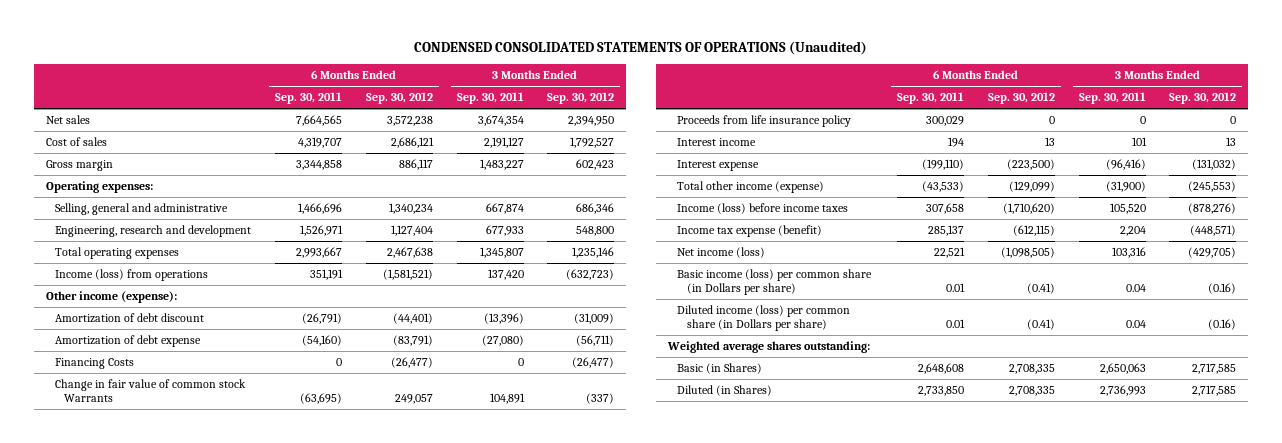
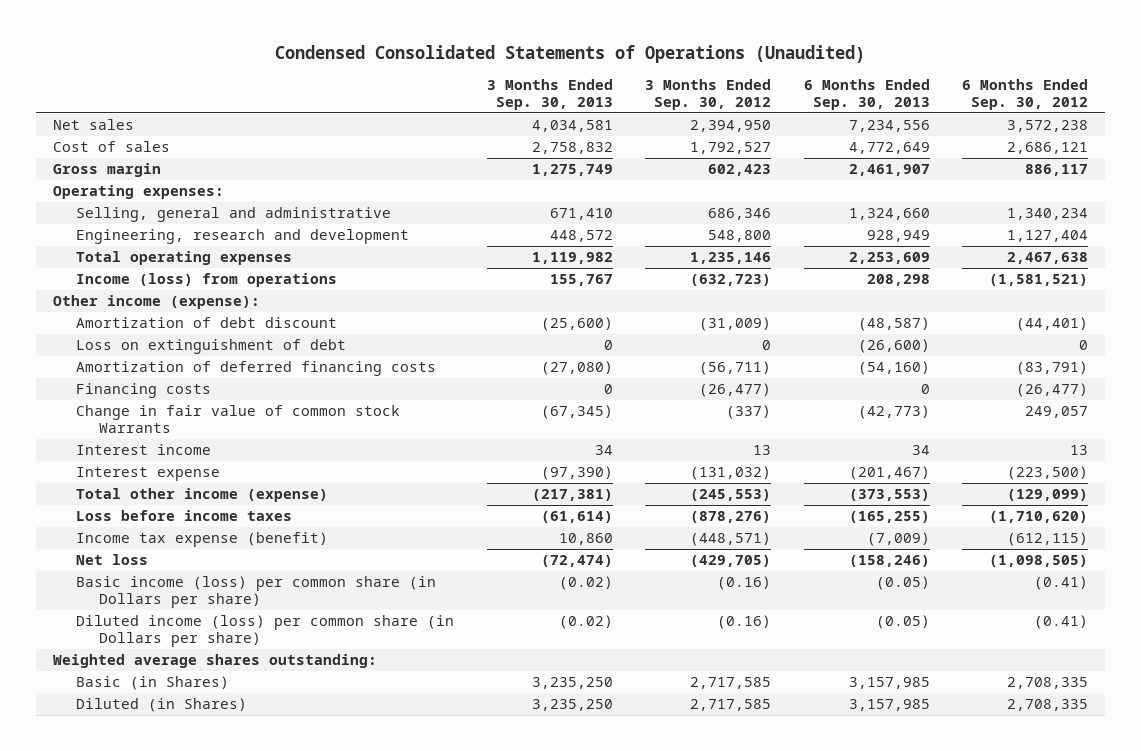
[414,41,868,56] CONDENSED CONSOLIDATED STATEMENTS OF OPERATIONS (Unaudited) -> [275,45,866,64] Condensed Consolidated Statements of Operations (Unaudited)
[274,92,342,105] Sep. 30, 2011 -> none
[456,92,524,105] Sep. 30, 2011 -> none
none -> [486,79,613,111] 3 Months Ended Sep. 30, 2013
none -> [803,79,930,111] 6 Months Ended Sep. 30, 2013
none -> [75,339,346,355] Loss on extinguishment of debt
[55,335,202,348] Amortization of debt expense -> [75,361,436,377] Amortization of deferred financing costs
[55,358,135,370] Financing Costs -> [75,383,211,399] Financing costs
[677,115,852,128] Proceeds from life insurance policy -> none
[677,203,849,215] Income (loss) before income taxes -> [75,510,292,522] Loss before income taxes
[677,247,766,259] Net income (loss) -> [75,554,148,566] Net loss

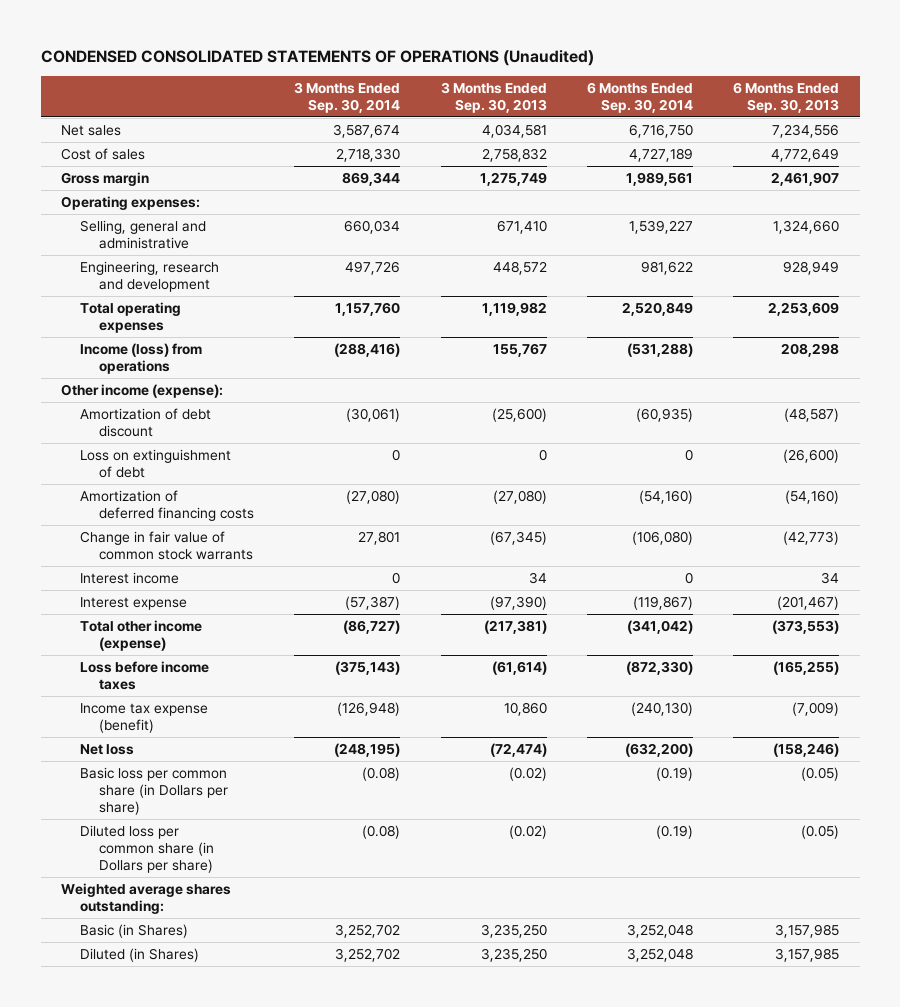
[275,45,866,64] Condensed Consolidated Statements of Operations (Unaudited) -> [40,50,594,67] CONDENSED CONSOLIDATED STATEMENTS OF OPERATIONS (Unaudited)
[645,79,772,111] 3 Months Ended Sep. 30, 2012 -> none
[962,79,1089,111] 6 Months Ended Sep. 30, 2012 -> none
none -> [294,81,401,113] 3 Months Ended Sep. 30, 2014
none -> [587,81,694,113] 6 Months Ended Sep. 30, 2014
[75,383,211,399] Financing costs -> none
[75,405,400,434] Change in fair value of common stock Warrants -> [79,530,254,561] Change in fair value of common stock warrants
[75,576,436,609] Basic income (loss) per common share (in Dollars per share) -> [79,766,229,816] Basic loss per common share (in Dollars per share)
[75,615,454,648] Diluted income (loss) per common share (in Dollars per share) -> [79,824,215,874] Diluted loss per common share (in Dollars per share)

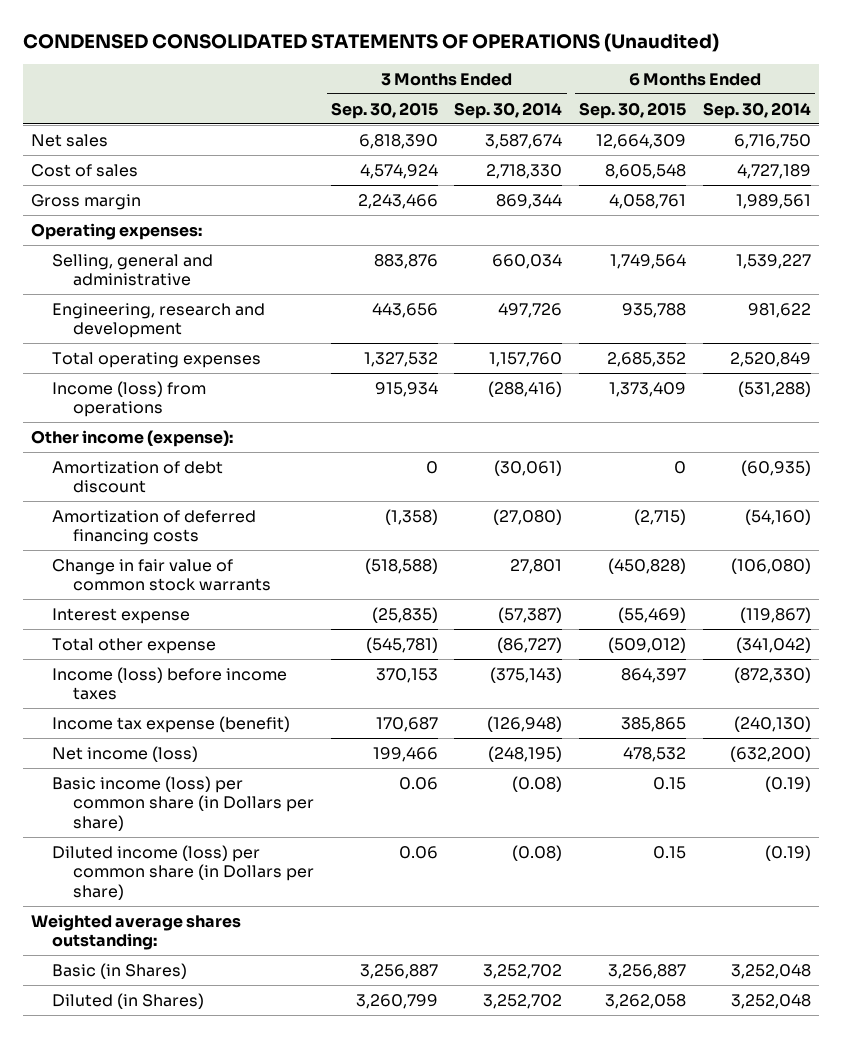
[440,81,547,113] 3 Months Ended Sep. 30, 2013 -> none
[733,81,840,113] 6 Months Ended Sep. 30, 2013 -> none
none -> [330,101,438,119] Sep. 30, 2015
none -> [578,101,686,119] Sep. 30, 2015
[79,448,231,479] Loss on extinguishment of debt -> none
[79,571,179,584] Interest income -> none
[79,619,202,652] Total other income (expense) -> [52,637,217,654] Total other expense
[79,660,209,691] Loss before income taxes -> [52,666,288,701] Income (loss) before income taxes
[79,743,134,755] Net loss -> [52,745,199,762] Net income (loss)
[79,766,229,816] Basic loss per common share (in Dollars per share) -> [52,775,315,831] Basic income (loss) per common share (in Dollars per share)
[79,824,215,874] Diluted loss per common share (in Dollars per share) -> [52,844,315,900] Diluted income (loss) per common share (in Dollars per share)

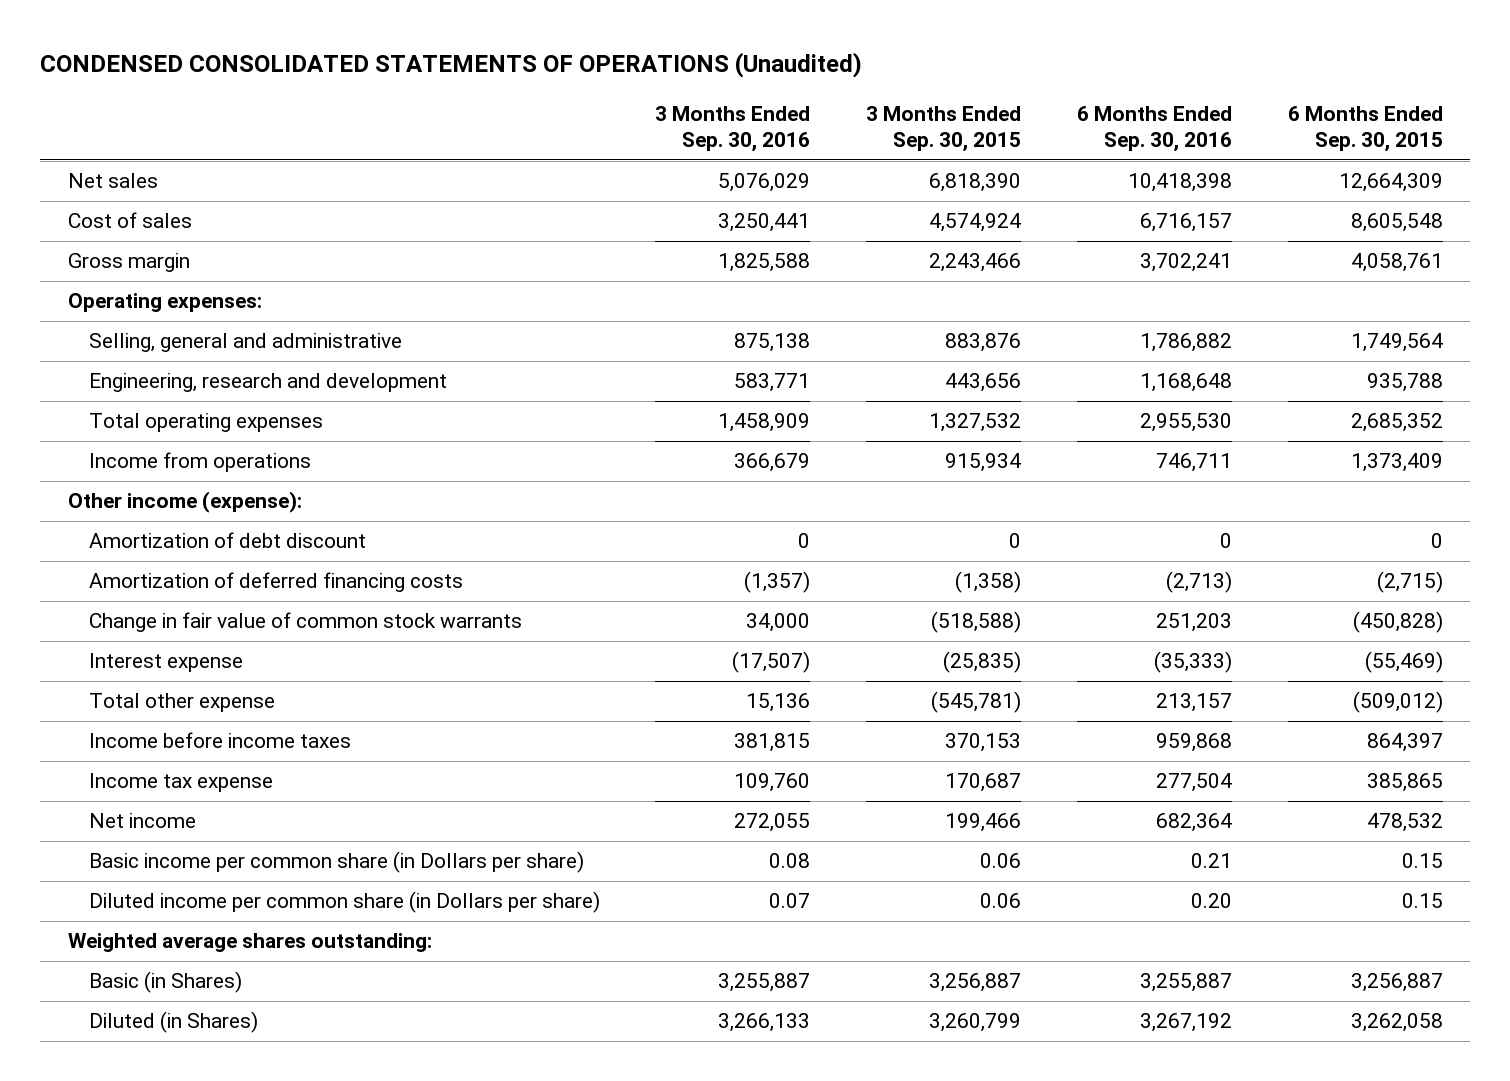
[454,101,563,119] Sep. 30, 2014 -> none
[702,101,811,119] Sep. 30, 2014 -> none
none -> [655,105,811,153] 3 Months Ended Sep. 30, 2016
none -> [1076,105,1232,153] 6 Months Ended Sep. 30, 2016
[52,380,207,418] Income (loss) from operations -> [88,452,311,473] Income from operations
[52,666,288,701] Income (loss) before income taxes -> [88,732,351,749] Income before income taxes
[52,715,291,733] Income tax expense (benefit) -> [88,773,273,793] Income tax expense
[52,745,199,762] Net income (loss) -> [88,813,196,829] Net income
[52,775,315,831] Basic income (loss) per common share (in Dollars per share) -> [88,851,584,874] Basic income per common share (in Dollars per share)
[52,844,315,900] Diluted income (loss) per common share (in Dollars per share) -> [88,891,600,914] Diluted income per common share (in Dollars per share)

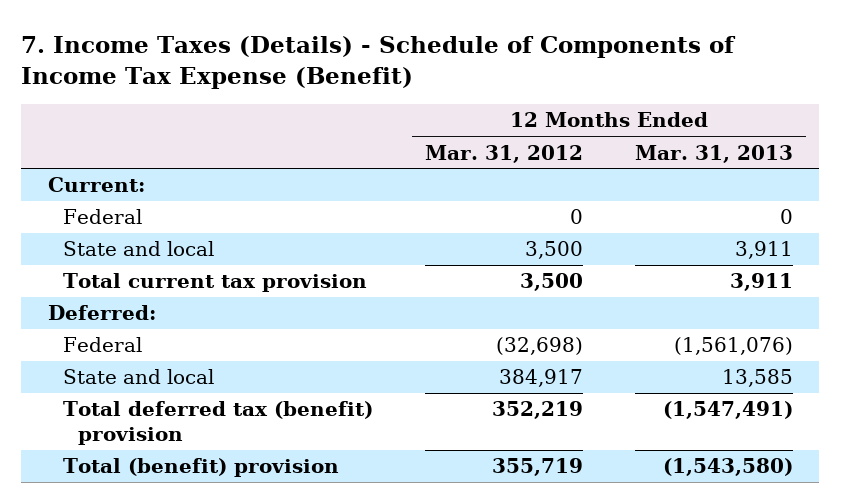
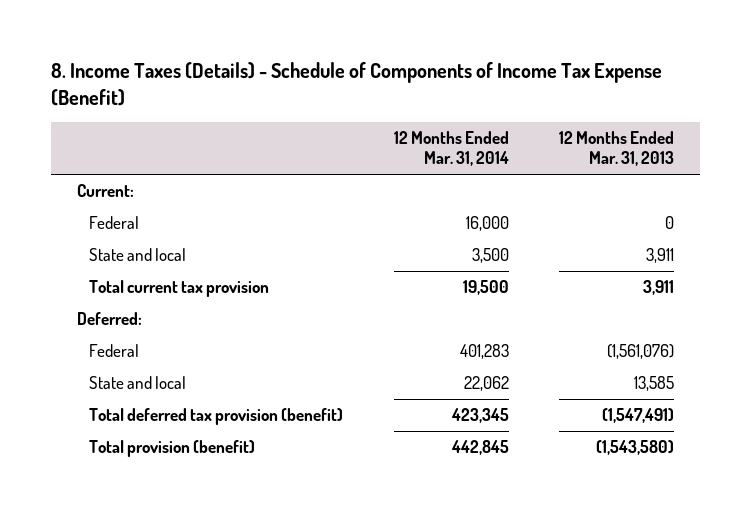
[21,35,737,89] 7. Income Taxes (Details) - Schedule of Components of Income Tax Expense (Benefit) -> [51,62,663,106] 8. Income Taxes (Details) - Schedule of Components of Income Tax Expense (Benefit)
[425,144,584,163] Mar. 31, 2012 -> none
none -> [393,131,509,167] 12 Months Ended Mar. 31, 2014
[62,401,373,446] Total deferred tax (benefit) provision -> [89,408,344,426] Total deferred tax provision (benefit)
[62,458,339,478] Total (benefit) provision -> [89,440,256,458] Total provision (benefit)

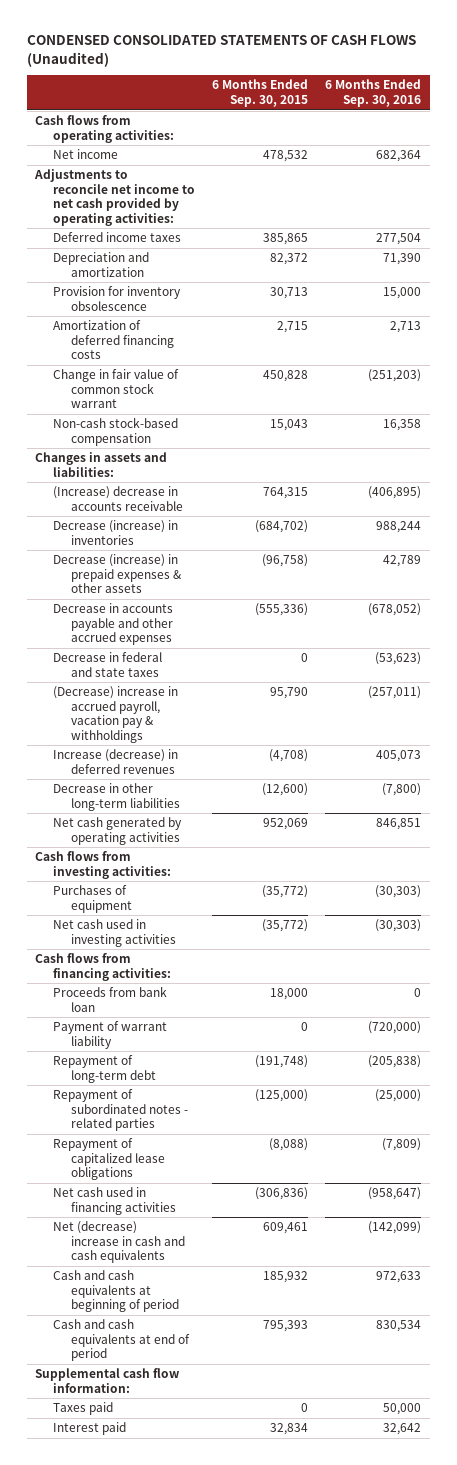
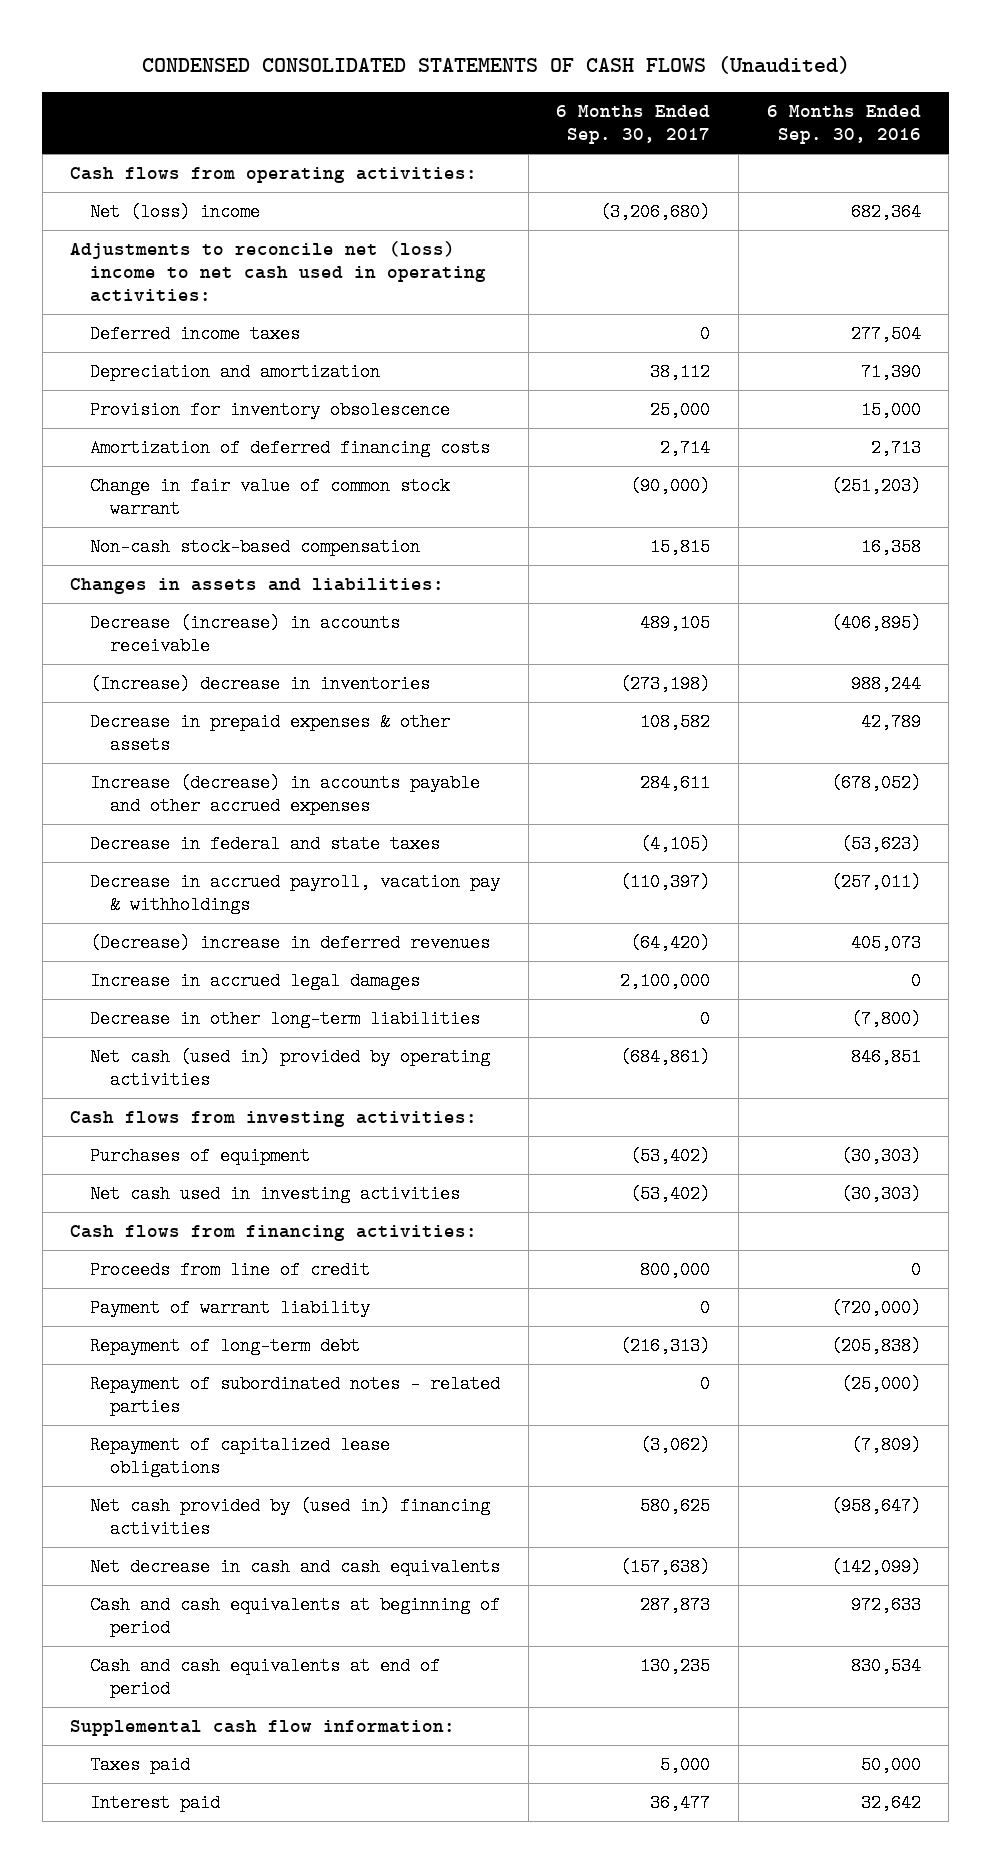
[212,79,309,108] 6 Months Ended Sep. 30, 2015 -> none
none -> [556,104,711,144] 6 Months Ended Sep. 30, 2017
[53,149,119,160] Net income -> [90,203,261,222] Net (loss) income
[34,169,196,226] Adjustments to reconcile net income to net cash provided by operating activities: -> [70,241,487,302] Adjustments to reconcile net (loss) income to net cash used in operating activities:
[53,486,184,511] (Increase) decrease in accounts receivable -> [90,614,401,656] Decrease (increase) in accounts receivable
[53,520,179,545] Decrease (increase) in inventories -> [90,675,431,694] (Increase) decrease in inventories
[53,554,182,594] Decrease (increase) in prepaid expenses & other assets -> [90,713,451,755] Decrease in prepaid expenses & other assets
[53,603,174,646] Decrease in accounts payable and other accrued expenses -> [90,774,481,816] Increase (decrease) in accounts payable and other accrued expenses
[53,686,179,743] (Decrease) increase in accrued payroll, vacation pay & withholdings -> [90,873,501,915] Decrease in accrued payroll, vacation pay & withholdings
[53,749,179,774] Increase (decrease) in deferred revenues -> [90,934,491,953] (Decrease) increase in deferred revenues
none -> [90,972,421,991] Increase in accrued legal damages
[53,817,183,845] Net cash generated by operating activities -> [90,1048,491,1090] Net cash (used in) provided by operating activities
[53,986,168,1012] Proceeds from bank loan -> [90,1261,371,1280] Proceeds from line of credit
[53,1187,177,1215] Net cash used in financing activities -> [90,1497,491,1539] Net cash provided by (used in) financing activities
[53,1221,186,1264] Net (decrease) increase in cash and cash equivalents -> [90,1558,501,1577] Net decrease in cash and cash equivalents

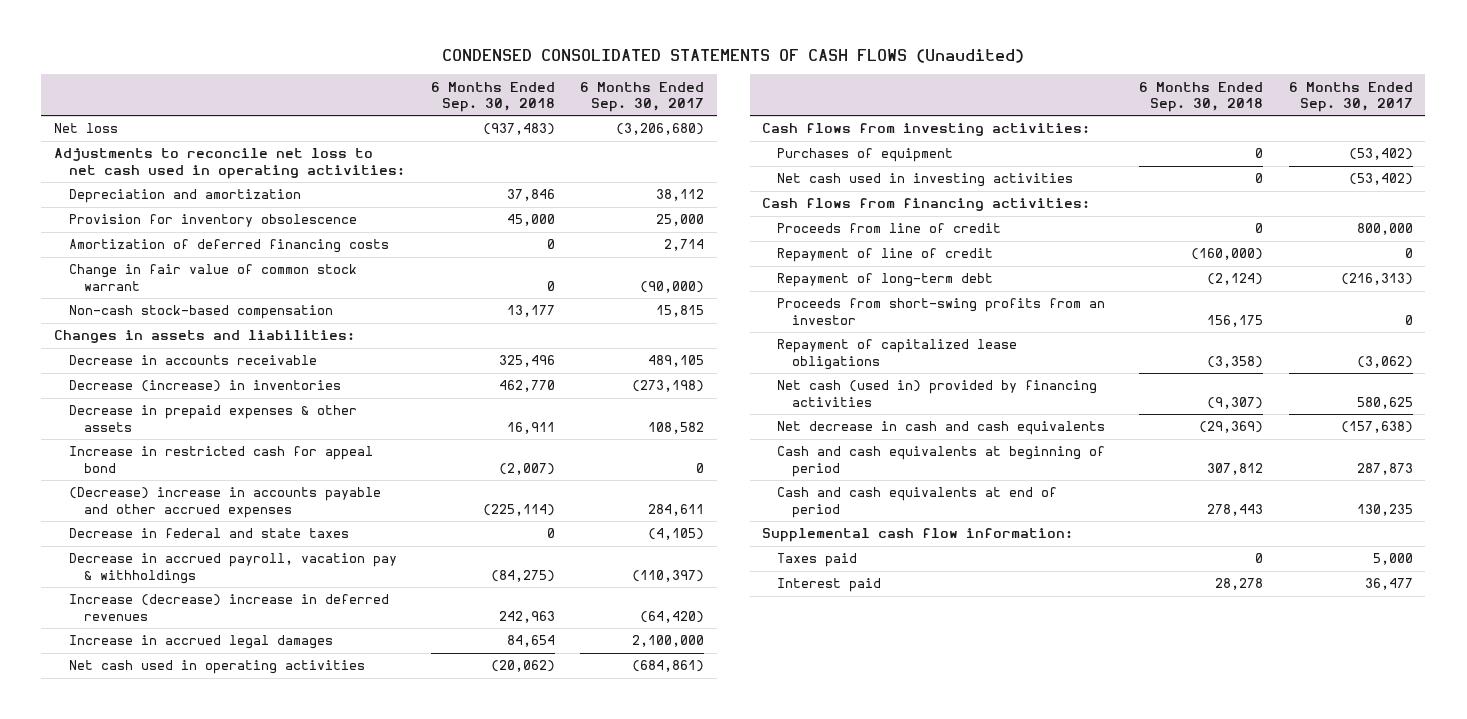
[766,104,921,144] 6 Months Ended Sep. 30, 2016 -> none
none -> [430,81,555,112] 6 Months Ended Sep. 30, 2018
[70,167,478,184] Cash flows from operating activities: -> none
[90,325,301,344] Deferred income taxes -> none
[90,203,261,222] Net (loss) income -> [53,123,118,134] Net loss
[70,241,487,302] Adjustments to reconcile net (loss) income to net cash used in operating activities: -> [53,148,405,179] Adjustments to reconcile net loss to net cash used in operating activities:
[90,614,401,656] Decrease (increase) in accounts receivable -> [68,355,317,366] Decrease in accounts receivable
[90,675,431,694] (Increase) decrease in inventories -> [68,380,341,393] Decrease (increase) in inventories
none -> [68,446,373,473] Increase in restricted cash for appeal bond
[90,774,481,816] Increase (decrease) in accounts payable and other accrued expenses -> [68,487,381,518] (Decrease) increase in accounts payable and other accrued expenses
[90,934,491,953] (Decrease) increase in deferred revenues -> [68,594,389,621] Increase (decrease) increase in deferred revenues
[90,1010,481,1029] Decrease in other long-term liabilities -> none
[90,1048,491,1090] Net cash (used in) provided by operating activities -> [68,660,365,675] Net cash used in operating activities
[90,1299,371,1318] Payment of warrant liability -> none
none -> [777,248,994,263] Repayment of line of credit
[90,1375,501,1417] Repayment of subordinated notes - related parties -> none
none -> [777,298,1106,325] Proceeds from short-swing profits from an investor
[90,1497,491,1539] Net cash provided by (used in) financing activities -> [777,380,1098,407] Net cash (used in) provided by financing activities

